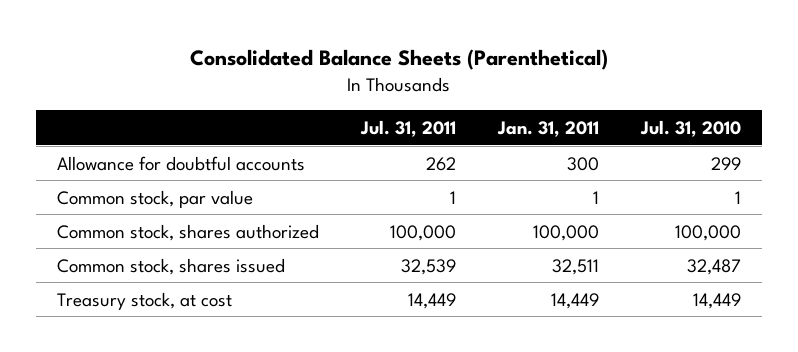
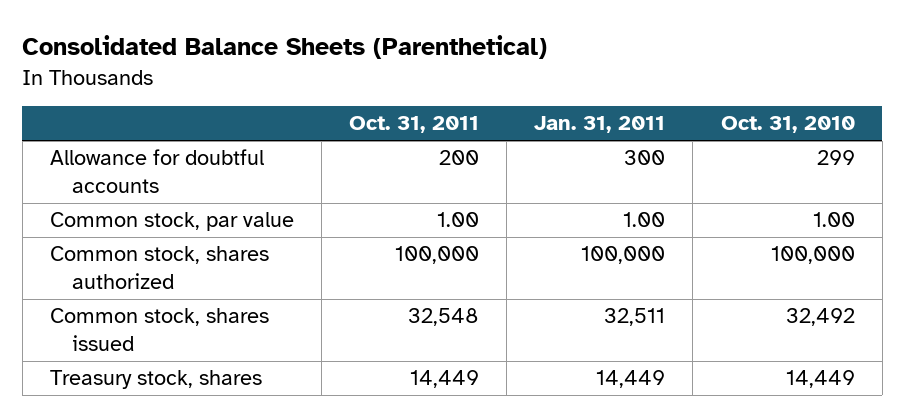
[359,119,456,137] Jul. 31, 2011 -> none
[639,119,741,137] Jul. 31, 2010 -> none
none -> [349,116,480,134] Oct. 31, 2011
none -> [720,116,855,134] Oct. 31, 2010
[592,190,599,204] 1 -> [623,212,666,228] 1.00
[56,291,232,310] Treasury stock, at cost -> [49,370,262,390] Treasury stock, shares

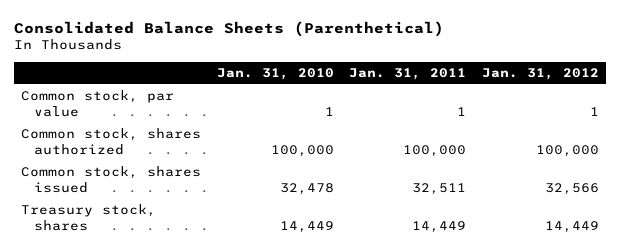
[349,116,480,134] Oct. 31, 2011 -> none
[720,116,855,134] Oct. 31, 2010 -> none
none -> [216,68,334,81] Jan. 31, 2010
none -> [481,68,599,81] Jan. 31, 2012
[49,149,264,193] Allowance for doubtful accounts -> none
[623,212,666,228] 1.00 -> [457,107,467,117] 1

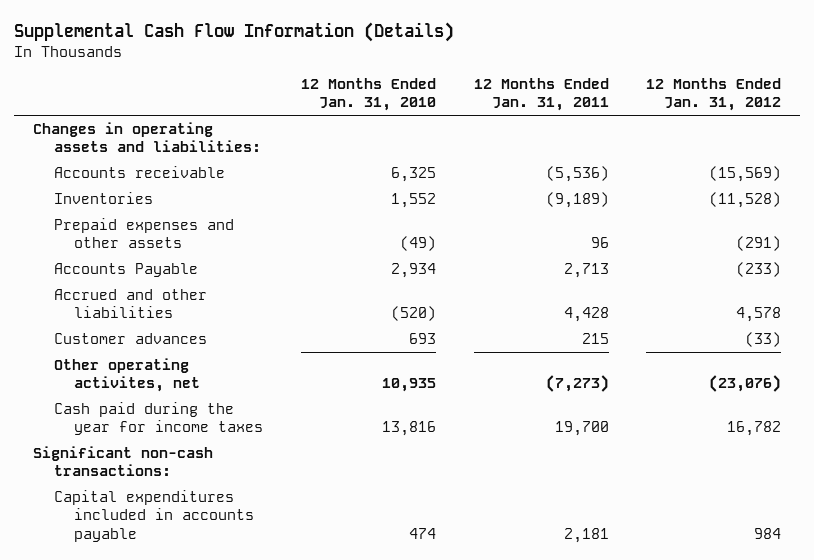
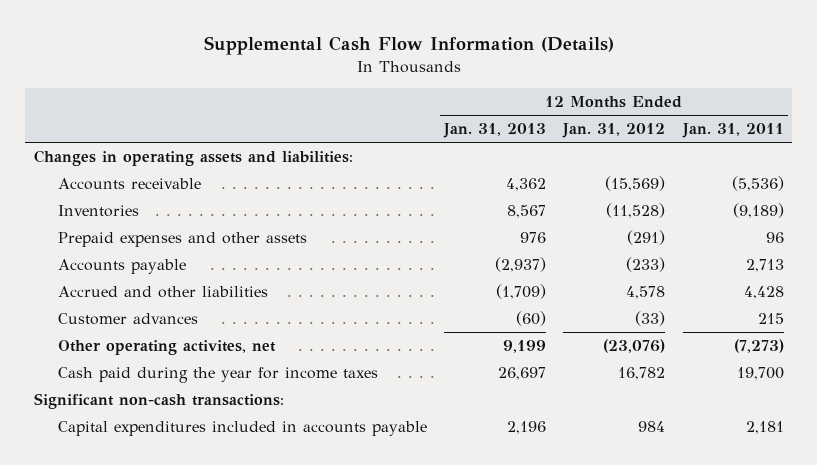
[300,78,436,112] 12 Months Ended Jan. 31, 2010 -> none
none -> [442,123,546,139] Jan. 31, 2013
[53,262,198,277] Accounts Payable -> [57,259,186,275] Accounts payable

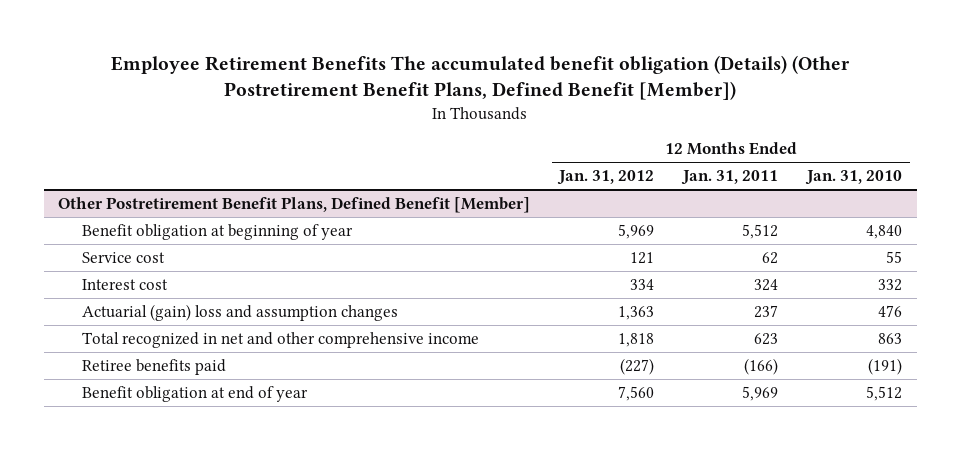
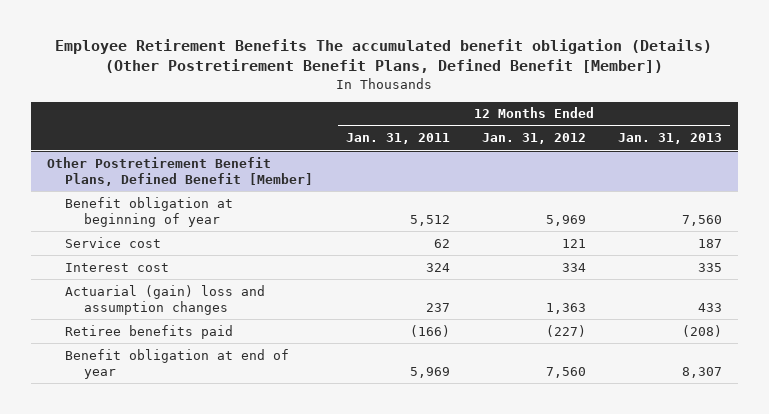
[805,170,903,186] Jan. 31, 2010 -> none
none -> [617,133,722,145] Jan. 31, 2013
[81,331,479,348] Total recognized in net and other comprehensive income -> none

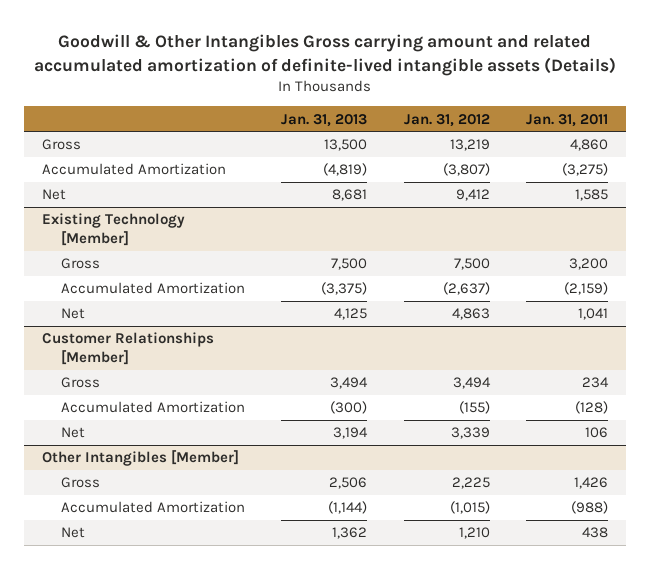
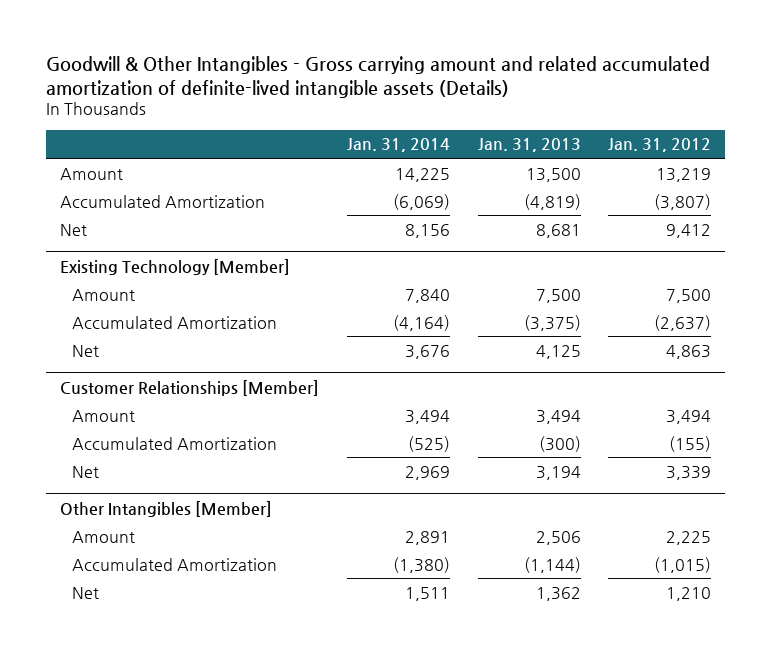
[33,34,616,76] Goodwill & Other Intangibles Gross carrying amount and related accumulated amortization of definite-lived intangible assets (Details) -> [45,55,710,98] Goodwill & Other Intangibles - Gross carrying amount and related accumulated amortization of definite-lived intangible assets (Details)
[526,113,609,127] Jan. 31, 2011 -> none
none -> [346,138,450,153] Jan. 31, 2014
[41,139,81,151] Gross -> [59,167,123,180] Amount
[60,258,100,270] Gross -> [71,288,135,301] Amount
[60,377,100,389] Gross -> [71,409,135,422] Amount
[60,477,100,489] Gross -> [71,530,135,543] Amount

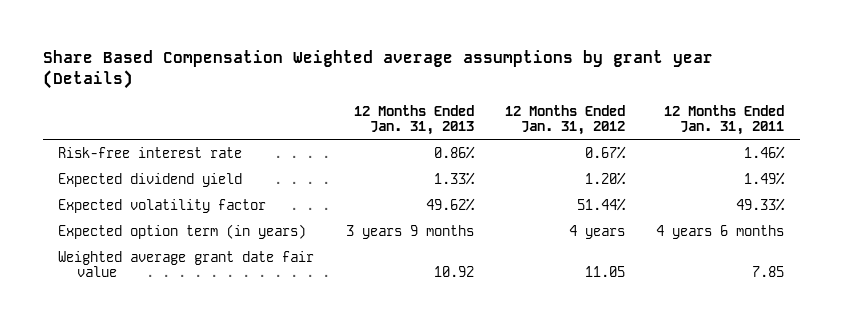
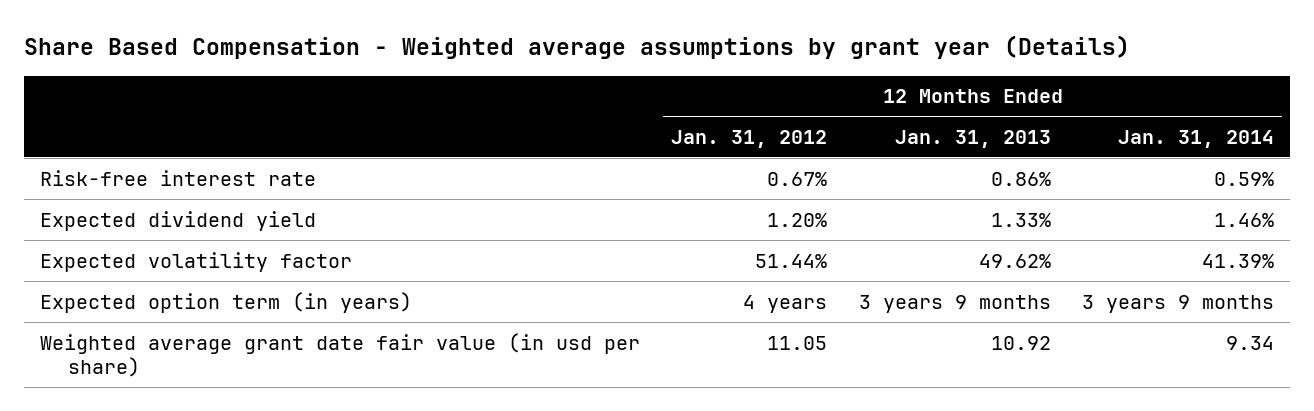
[42,50,713,90] Share Based Compensation Weighted average assumptions by grant year (Details) -> [24,35,1131,60] Share Based Compensation - Weighted average assumptions by grant year (Details)
[664,104,785,136] 12 Months Ended Jan. 31, 2011 -> none
none -> [1117,129,1274,148] Jan. 31, 2014
[58,250,315,278] Weighted average grant date fair value -> [39,332,640,378] Weighted average grant date fair value (in usd per share)

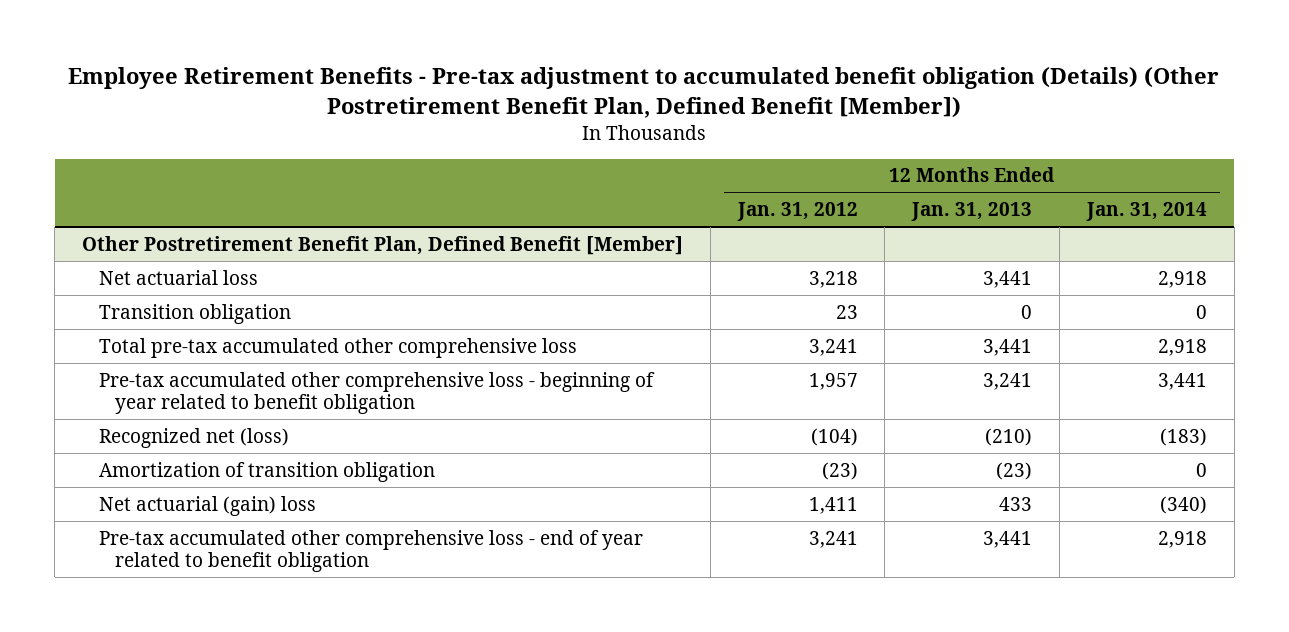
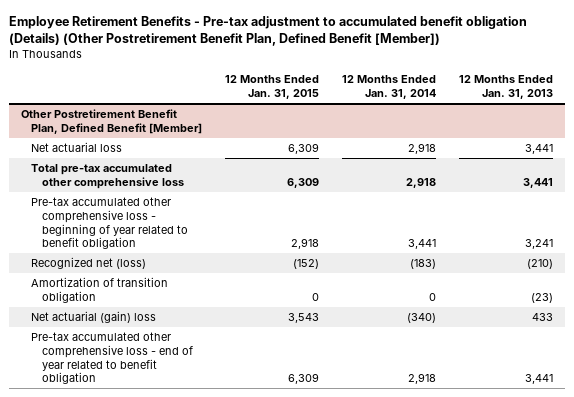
[736,202,858,222] Jan. 31, 2012 -> none
none -> [225,75,320,100] 12 Months Ended Jan. 31, 2015
[98,303,291,324] Transition obligation -> none

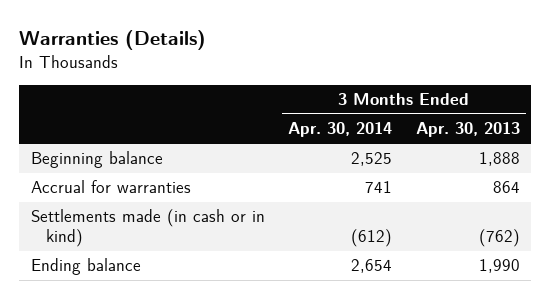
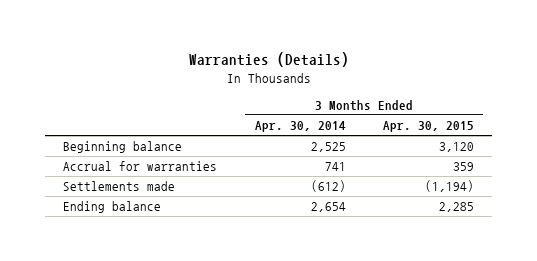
[415,122,520,138] Apr. 30, 2013 -> none
none -> [382,121,474,133] Apr. 30, 2015
[30,209,265,248] Settlements made (in cash or in kind) -> [63,181,176,192] Settlements made

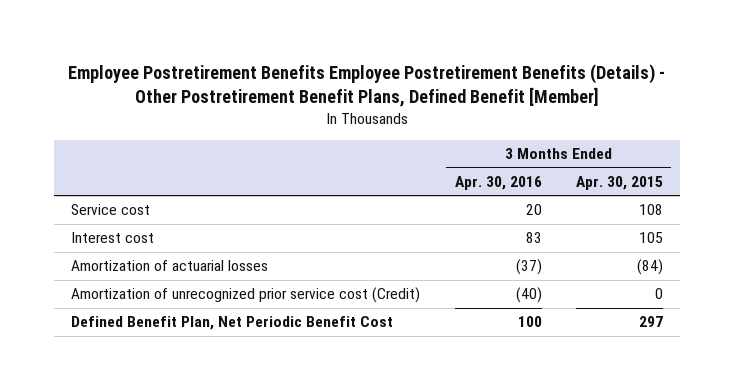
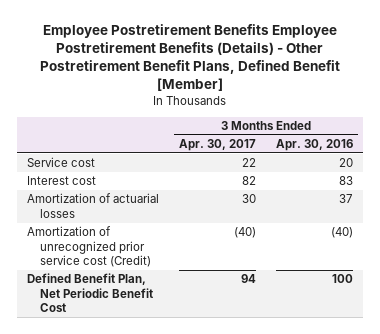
[575,175,663,190] Apr. 30, 2015 -> none
none -> [179,138,257,151] Apr. 30, 2017
[515,259,542,276] (37) -> [339,194,354,204] 37

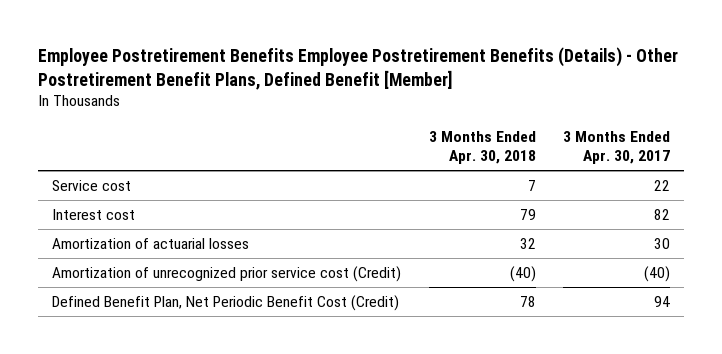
[276,138,354,151] Apr. 30, 2016 -> none
none -> [428,130,536,165] 3 Months Ended Apr. 30, 2018
[26,273,154,313] Defined Benefit Plan, Net Periodic Benefit Cost -> [51,294,399,311] Defined Benefit Plan, Net Periodic Benefit Cost (Credit)

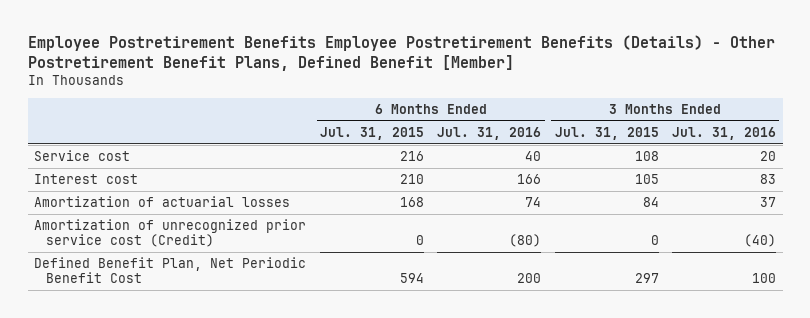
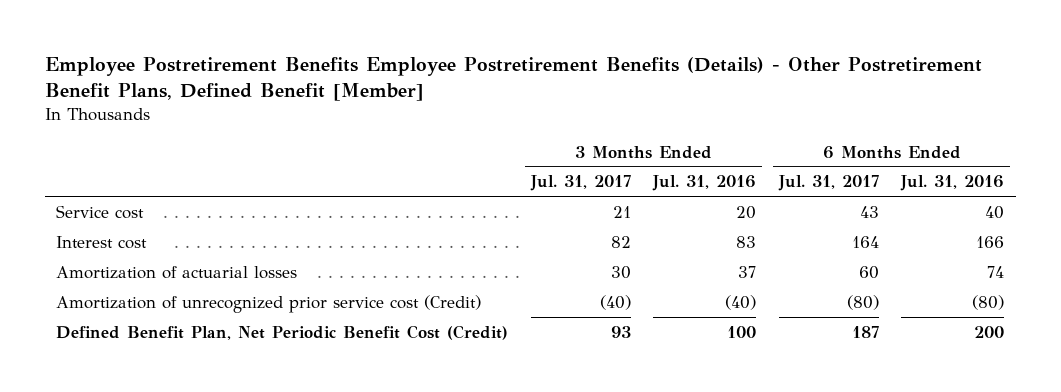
[319,126,424,140] Jul. 31, 2015 -> none
[554,126,659,140] Jul. 31, 2015 -> none
none -> [529,175,631,192] Jul. 31, 2017
none -> [777,175,879,192] Jul. 31, 2017
[34,257,307,284] Defined Benefit Plan, Net Periodic Benefit Cost -> [56,324,509,340] Defined Benefit Plan, Net Periodic Benefit Cost (Credit)

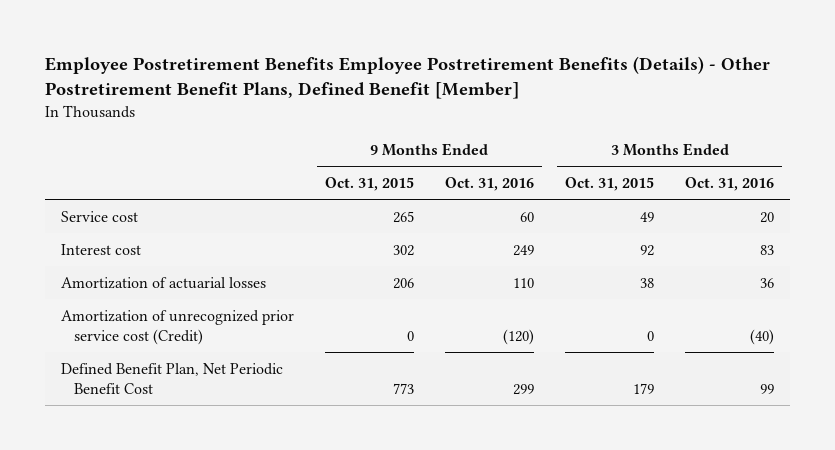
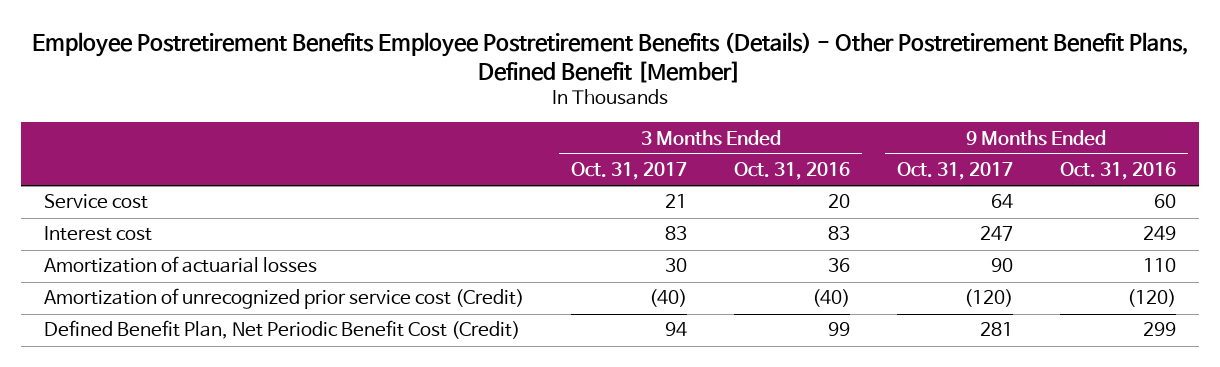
[324,176,414,191] Oct. 31, 2015 -> none
[565,176,655,191] Oct. 31, 2015 -> none
none -> [571,162,688,181] Oct. 31, 2017
none -> [896,162,1013,181] Oct. 31, 2017
[60,362,283,394] Defined Benefit Plan, Net Periodic Benefit Cost -> [44,320,521,340] Defined Benefit Plan, Net Periodic Benefit Cost (Credit)

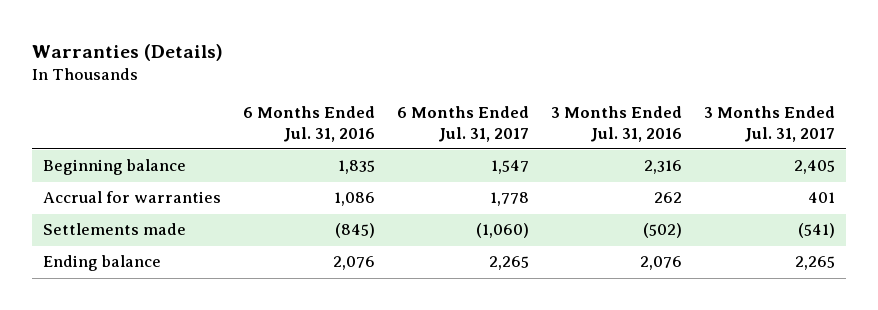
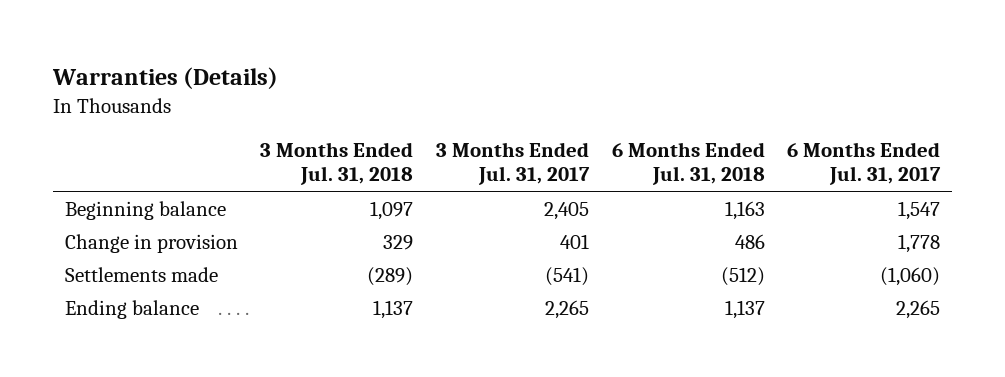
[243,105,376,142] 6 Months Ended Jul. 31, 2016 -> none
[551,105,683,142] 3 Months Ended Jul. 31, 2016 -> none
none -> [260,141,414,186] 3 Months Ended Jul. 31, 2018
none -> [611,141,765,186] 6 Months Ended Jul. 31, 2018
[43,191,222,204] Accrual for warranties -> [64,233,238,253] Change in provision

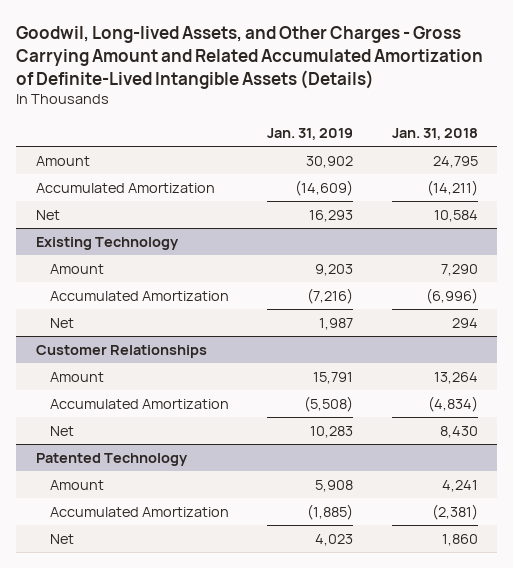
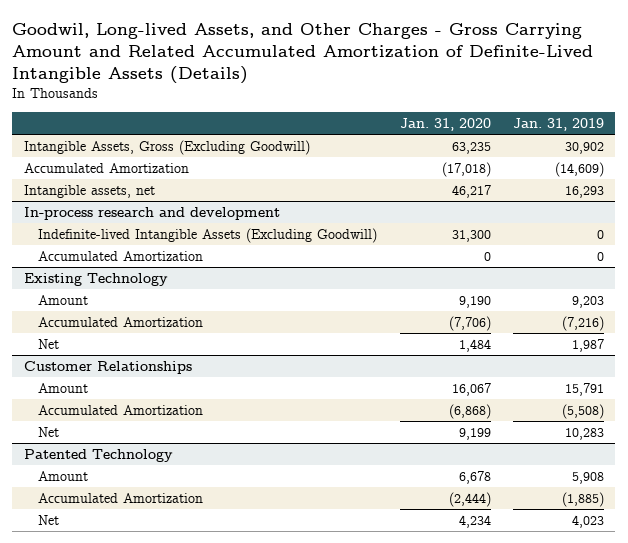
[391,127,478,140] Jan. 31, 2018 -> none
none -> [399,118,491,132] Jan. 31, 2020
[35,155,90,166] Amount -> [23,139,310,155] Intangible Assets, Gross (Excluding Goodwill)
[35,209,60,220] Net -> [23,184,155,198] Intangible assets, net
none -> [23,206,280,220] In-process research and development
none -> [38,227,378,243] Indefinite-lived Intangible Assets (Excluding Goodwill)
none -> [38,250,204,261] Accumulated Amortization

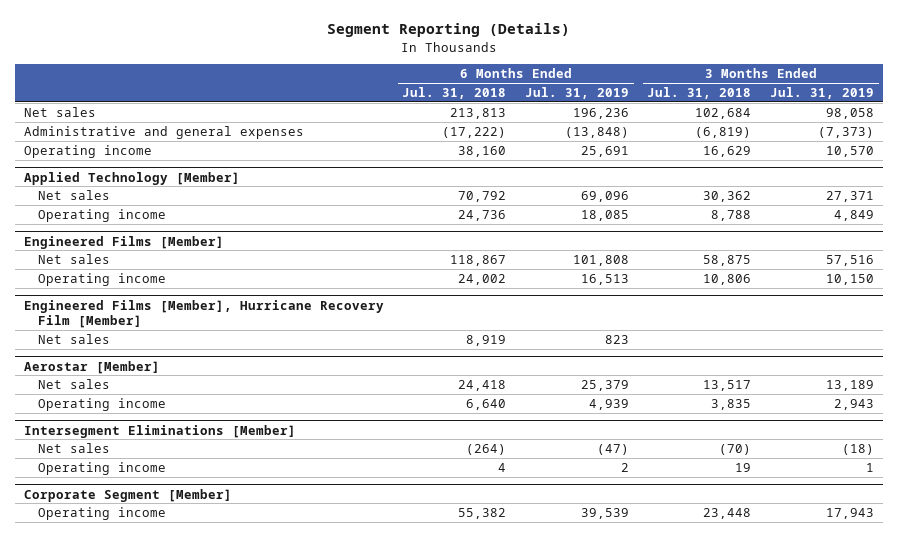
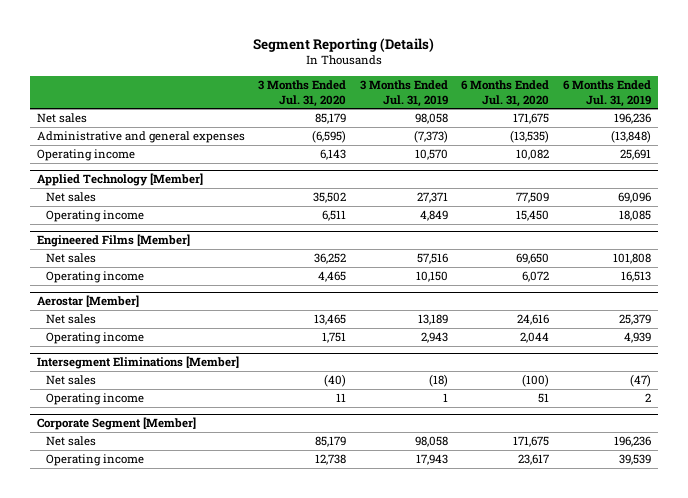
[402,86,507,99] Jul. 31, 2018 -> none
[647,86,752,99] Jul. 31, 2018 -> none
none -> [258,80,347,107] 3 Months Ended Jul. 31, 2020
none -> [461,80,550,107] 6 Months Ended Jul. 31, 2020
[23,299,384,329] Engineered Films [Member], Hurricane Recovery Film [Member] -> none
[37,333,110,344] Net sales -> none
none -> [45,436,96,447] Net sales

